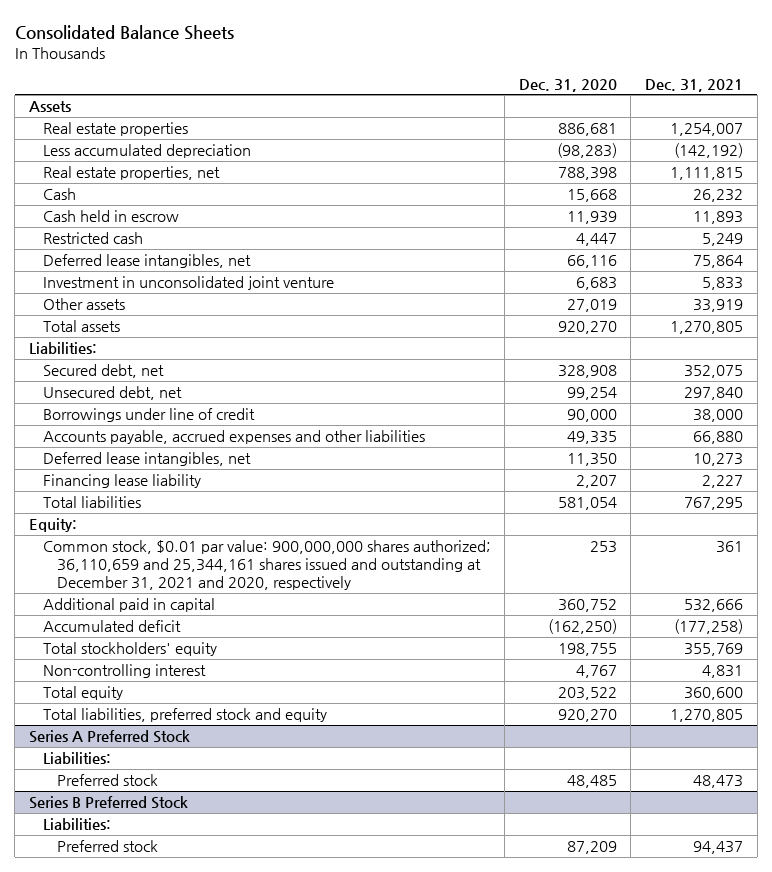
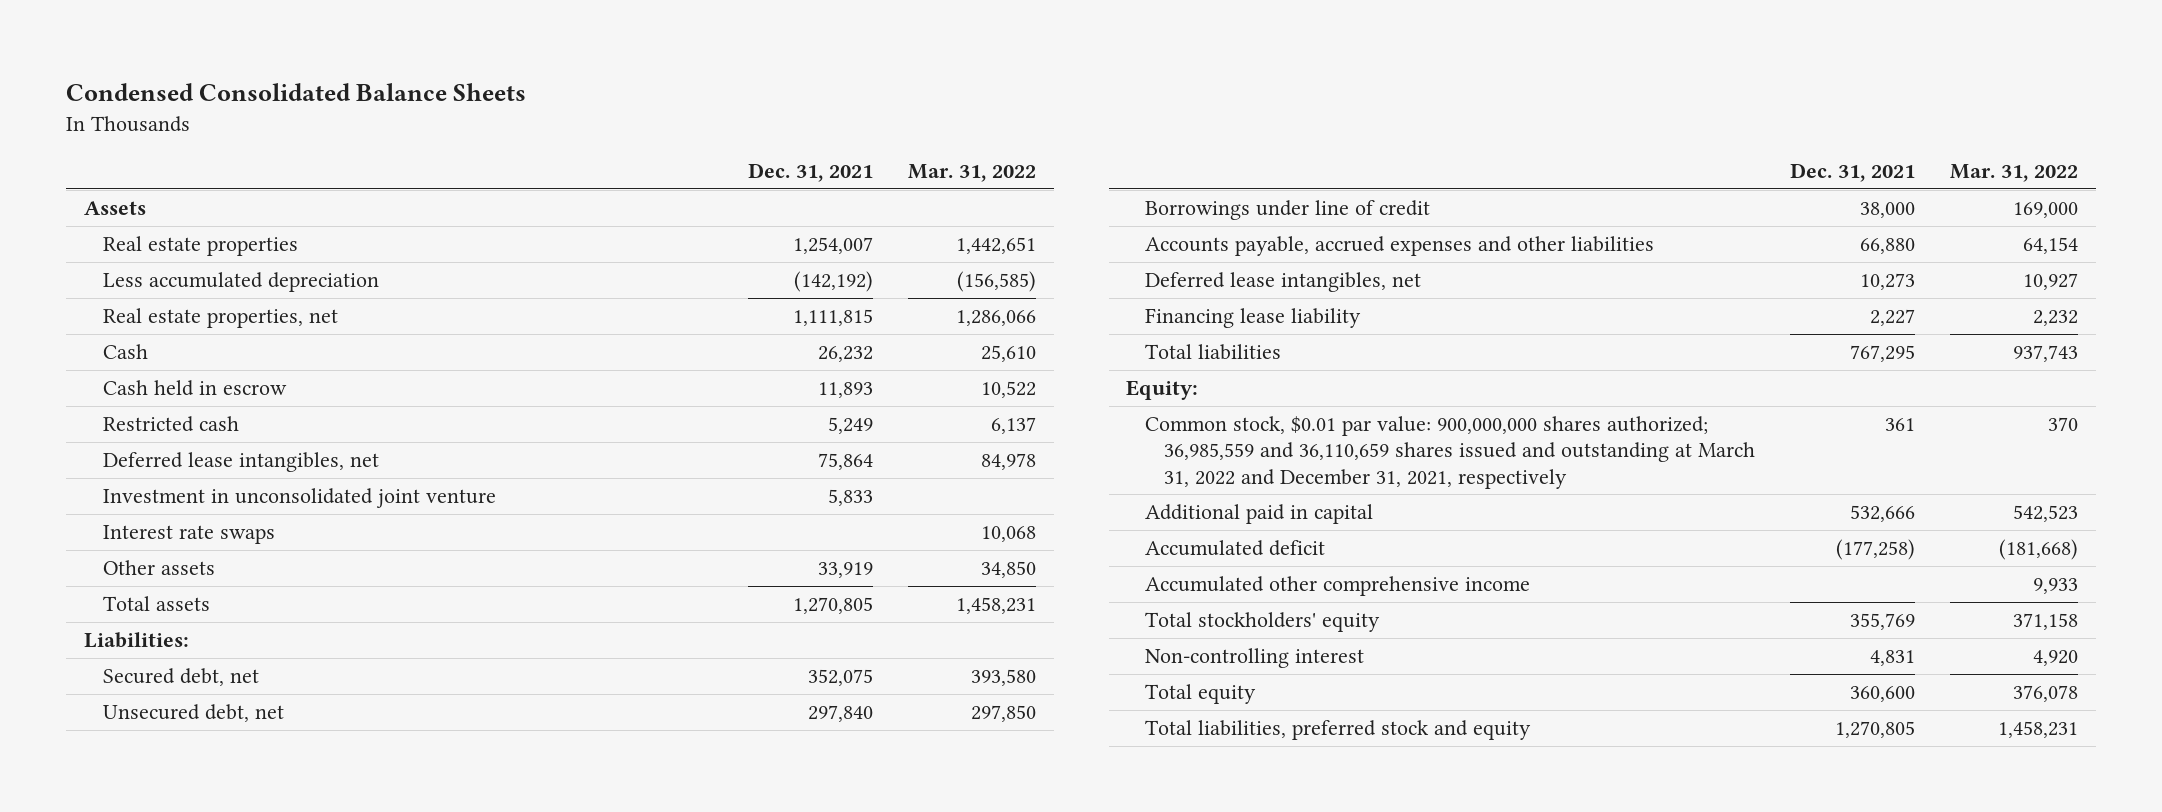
[14,24,234,40] Consolidated Balance Sheets -> [66,82,527,101] Condensed Consolidated Balance Sheets
[518,78,617,92] Dec. 31, 2020 -> none
none -> [907,163,1036,182] Mar. 31, 2022
none -> [102,525,275,545] Interest rate swaps
[42,540,491,590] Common stock, $0.01 par value: 900,000,000 shares authorized; 36,110,659 and 25,344,161 shares issued and outstanding at December 31, 2021 and 2020, respectively -> [1145,416,1755,489] Common stock, $0.01 par value: 900,000,000 shares authorized; 36,985,559 and 36,110,659 shares issued and outstanding at March 31, 2022 and December 31, 2021, respectively
none -> [1145,576,1531,597] Accumulated other comprehensive income
[28,730,190,744] Series A Preferred Stock -> none
[42,752,111,765] Liabilities: -> none
[56,774,158,787] Preferred stock -> none
[28,796,188,810] Series B Preferred Stock -> none
[42,818,111,831] Liabilities: -> none
[56,840,158,853] Preferred stock -> none

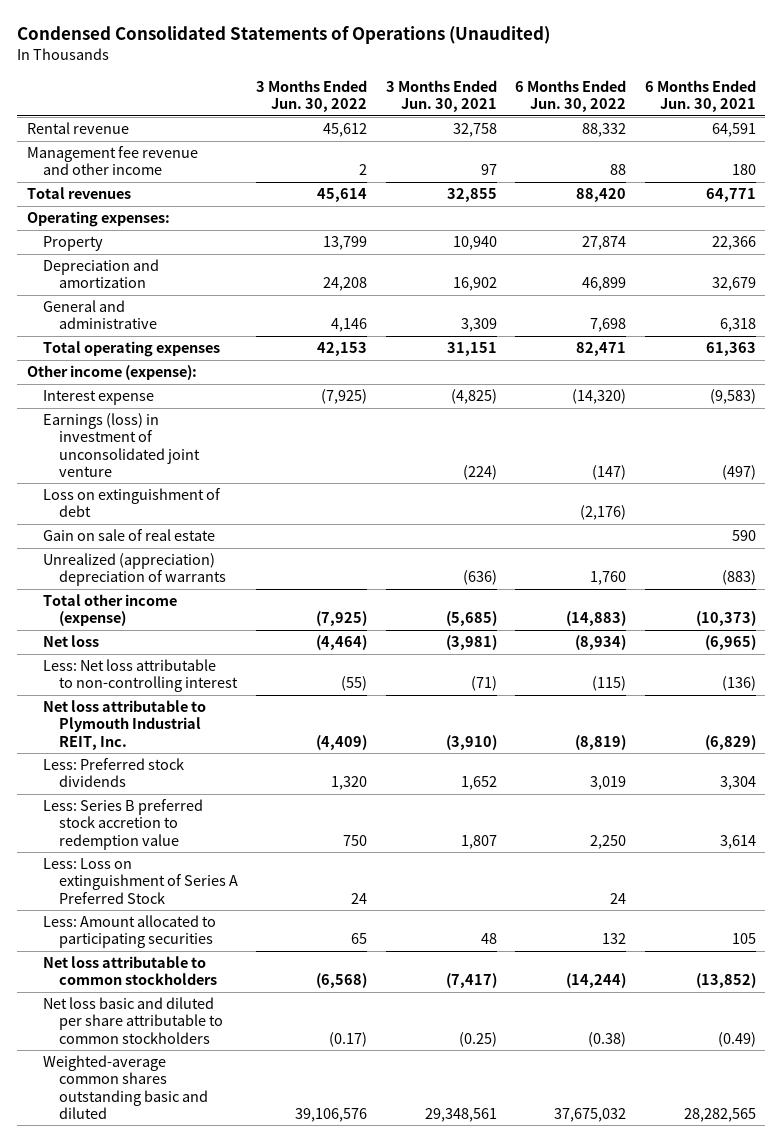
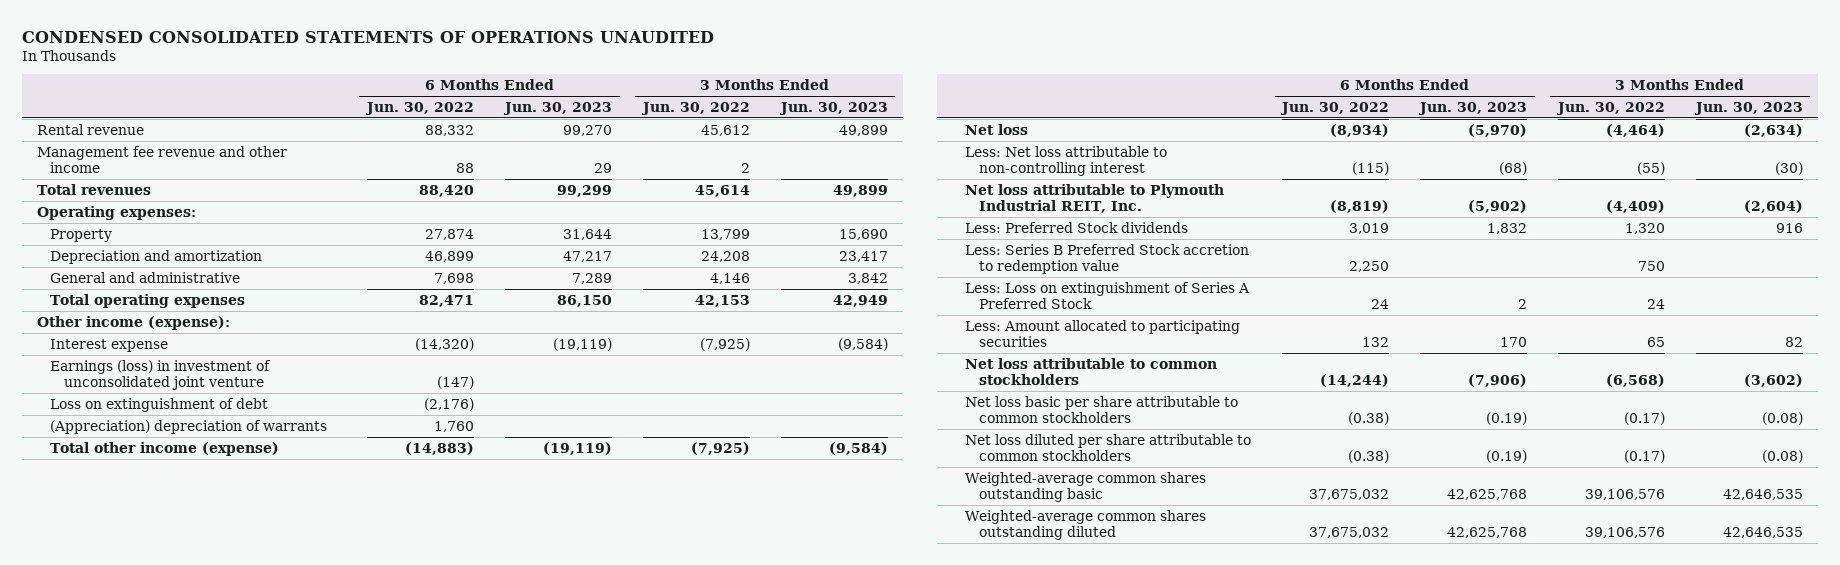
[17,26,551,45] Condensed Consolidated Statements of Operations (Unaudited) -> [21,30,714,43] CONDENSED CONSOLIDATED STATEMENTS OF OPERATIONS UNAUDITED
[385,79,497,113] 3 Months Ended Jun. 30, 2021 -> none
[644,79,756,113] 6 Months Ended Jun. 30, 2021 -> none
none -> [502,101,612,115] Jun. 30, 2023
none -> [778,101,888,115] Jun. 30, 2023
[42,529,215,542] Gain on sale of real estate -> none
[42,553,226,587] Unrealized (appreciation) depreciation of warrants -> [50,419,328,434] (Appreciation) depreciation of warrants
[42,758,184,788] Less: Preferred stock dividends -> [965,221,1189,233] Less: Preferred Stock dividends
[42,799,203,850] Less: Series B preferred stock accretion to redemption value -> [965,243,1250,275] Less: Series B Preferred Stock accretion to redemption value
[42,997,223,1044] Net loss basic and diluted per share attributable to common stockholders -> [965,395,1239,424] Net loss basic per share attributable to common stockholders
none -> [965,433,1252,462] Net loss diluted per share attributable to common stockholders
[42,1055,208,1119] Weighted-average common shares outstanding basic and diluted -> [965,471,1207,503] Weighted-average common shares outstanding basic
none -> [965,509,1207,541] Weighted-average common shares outstanding diluted

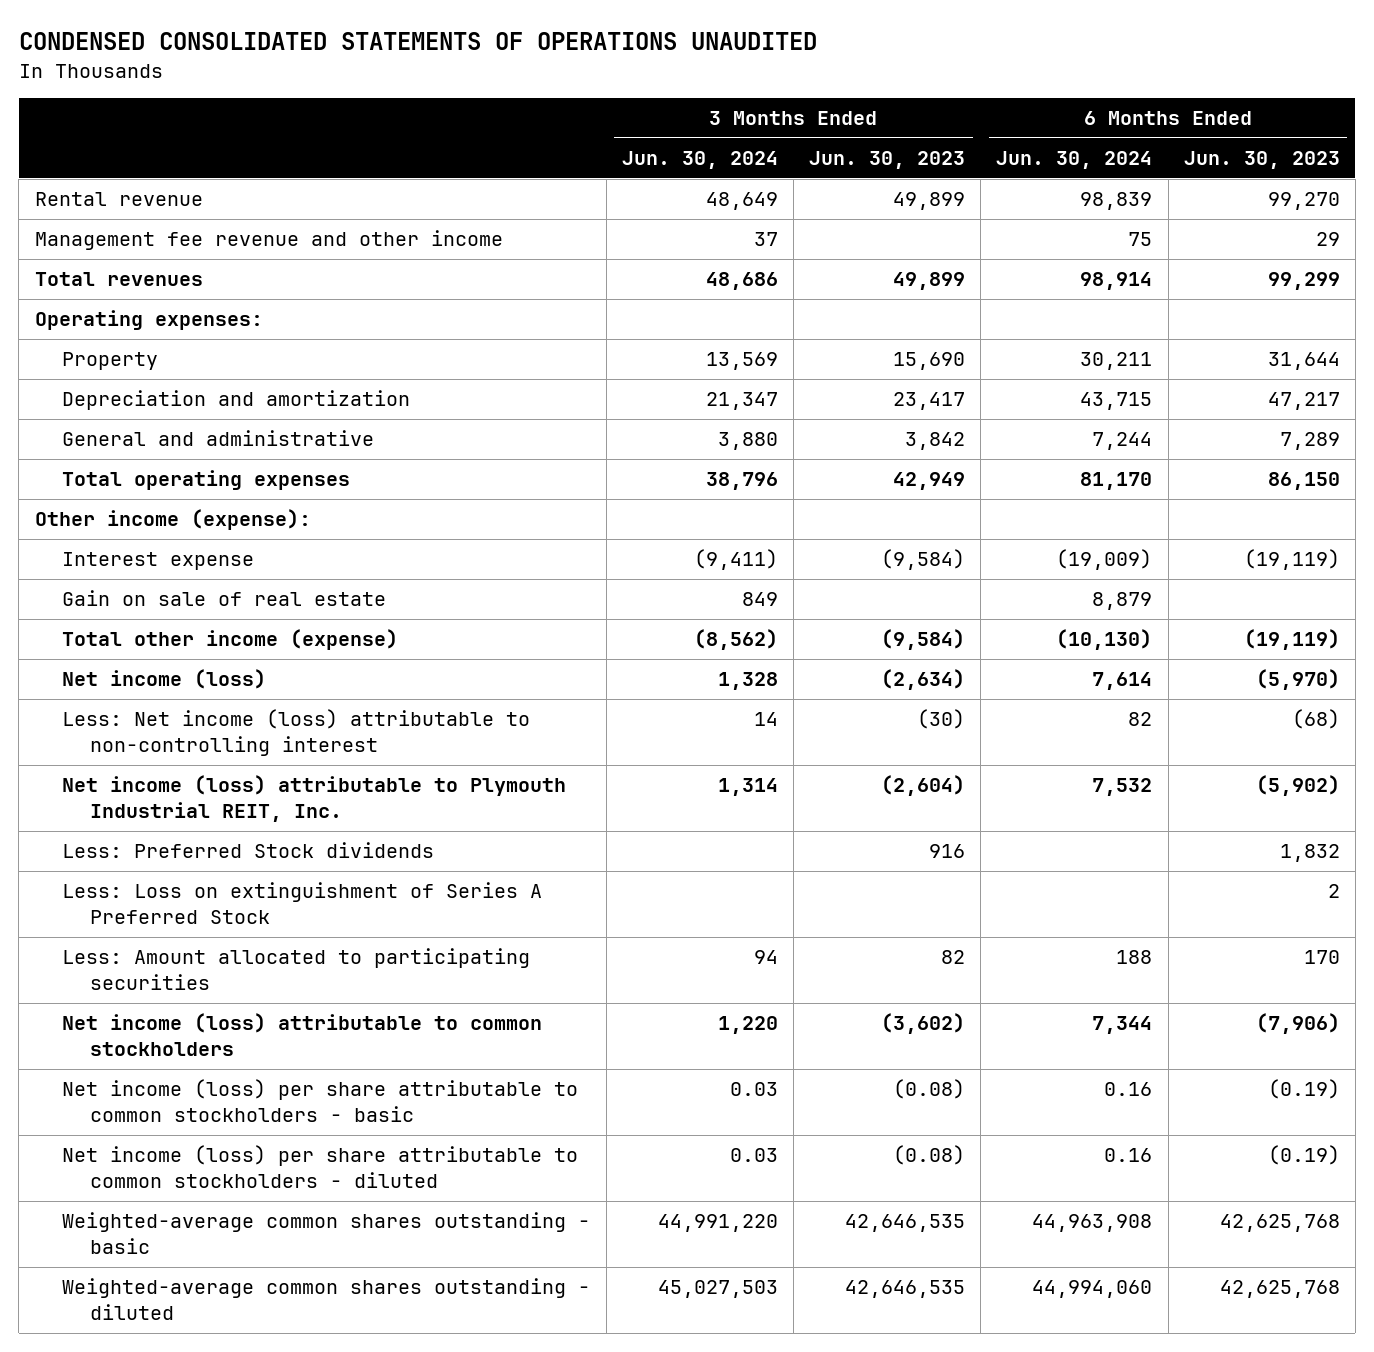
[365,101,475,115] Jun. 30, 2022 -> none
[640,101,750,115] Jun. 30, 2022 -> none
none -> [621,151,778,170] Jun. 30, 2024
none -> [996,151,1153,170] Jun. 30, 2024
[50,359,272,391] Earnings (loss) in investment of unconsolidated joint venture -> none
[50,397,269,412] Loss on extinguishment of debt -> none
[50,419,328,434] (Appreciation) depreciation of warrants -> none
none -> [62,590,387,607] Gain on sale of real estate
[965,123,1029,135] Net loss -> [62,669,267,690] Net income (loss)
[965,145,1168,177] Less: Net loss attributable to non-controlling interest -> [62,709,531,757] Less: Net income (loss) attributable to non-controlling interest
[965,183,1225,214] Net loss attributable to Plymouth Industrial REIT, Inc. -> [62,775,567,823] Net income (loss) attributable to Plymouth Industrial REIT, Inc.
[965,243,1250,275] Less: Series B Preferred Stock accretion to redemption value -> none
[965,357,1218,386] Net loss attributable to common stockholders -> [62,1013,543,1057] Net income (loss) attributable to common stockholders
[965,395,1239,424] Net loss basic per share attributable to common stockholders -> [62,1079,579,1123] Net income (loss) per share attributable to common stockholders - basic
[965,433,1252,462] Net loss diluted per share attributable to common stockholders -> [62,1145,579,1189] Net income (loss) per share attributable to common stockholders - diluted
[965,471,1207,503] Weighted-average common shares outstanding basic -> [62,1212,591,1255] Weighted-average common shares outstanding - basic
[965,509,1207,541] Weighted-average common shares outstanding diluted -> [62,1278,591,1321] Weighted-average common shares outstanding - diluted

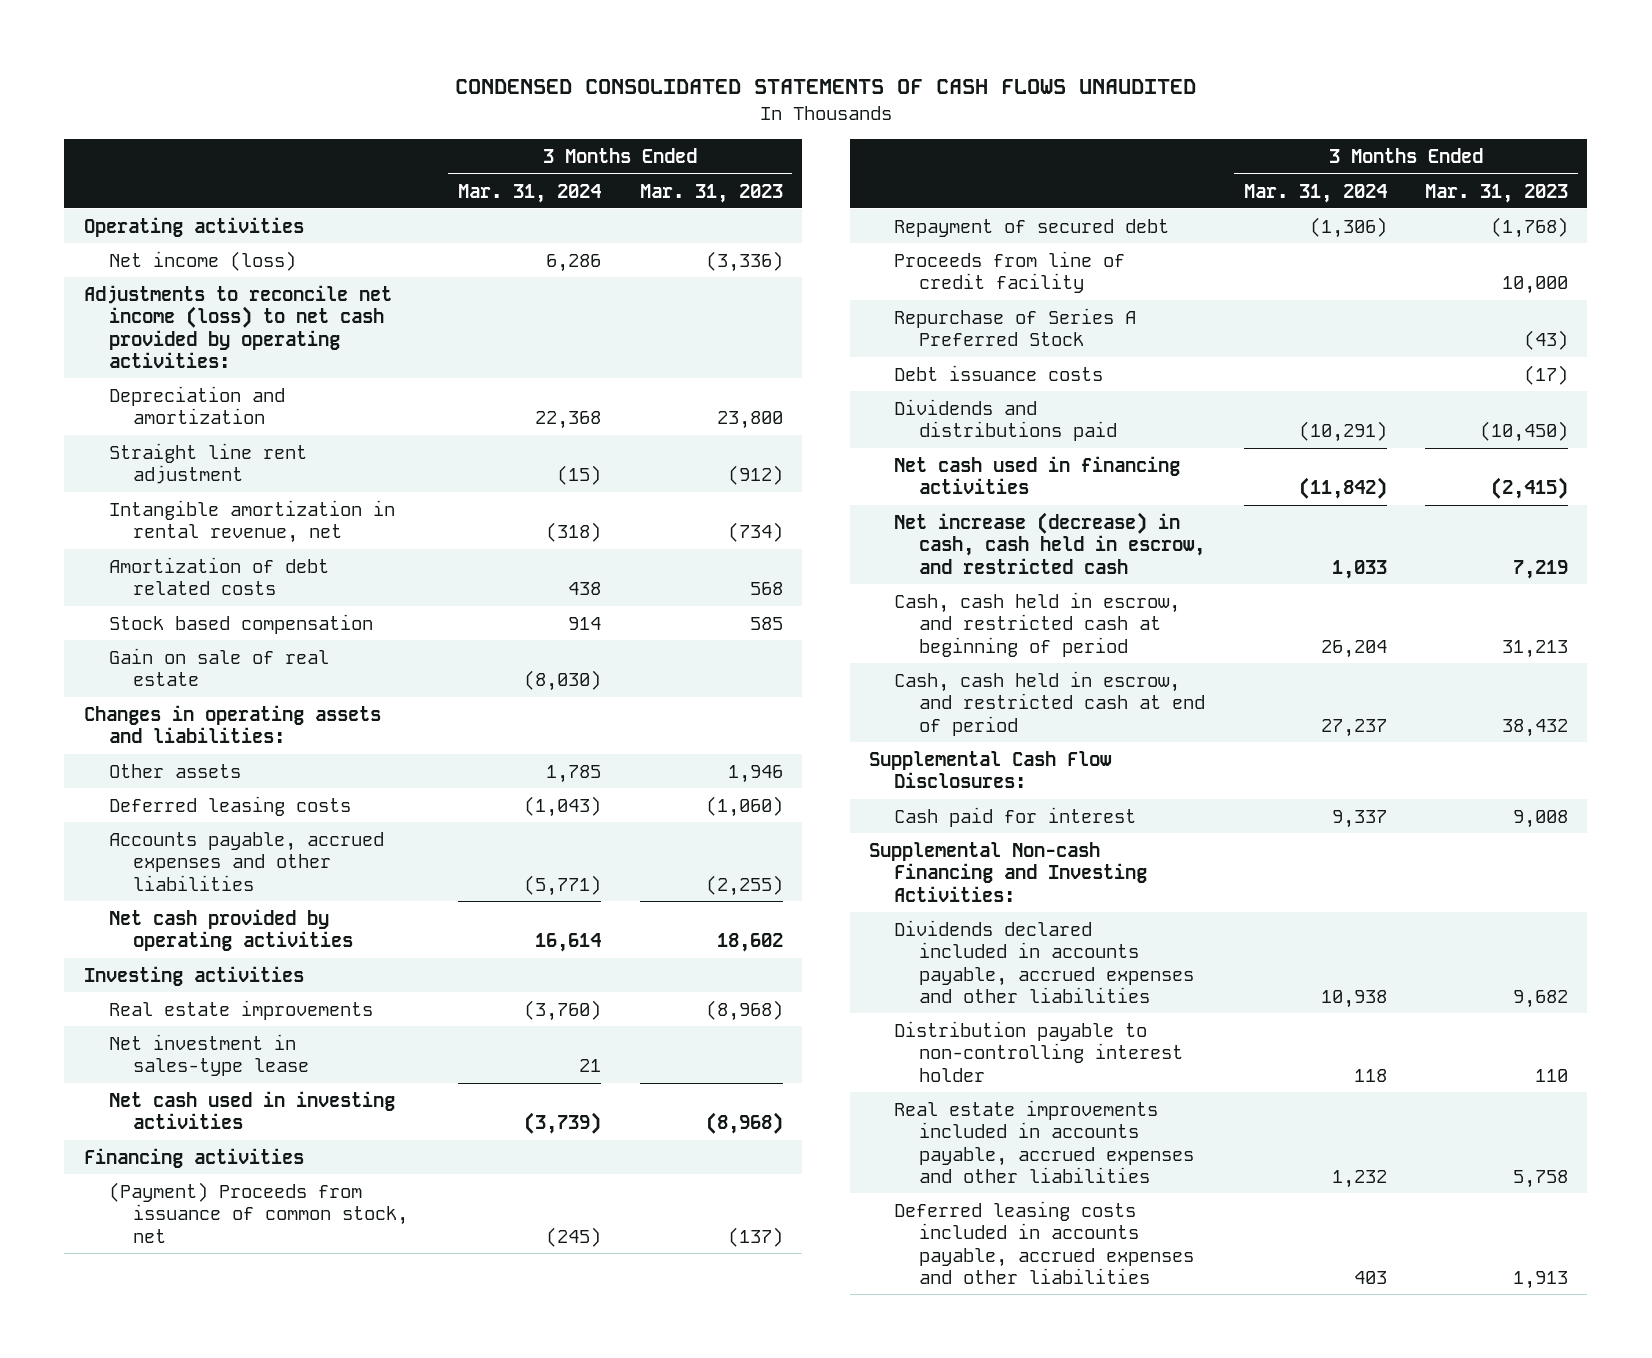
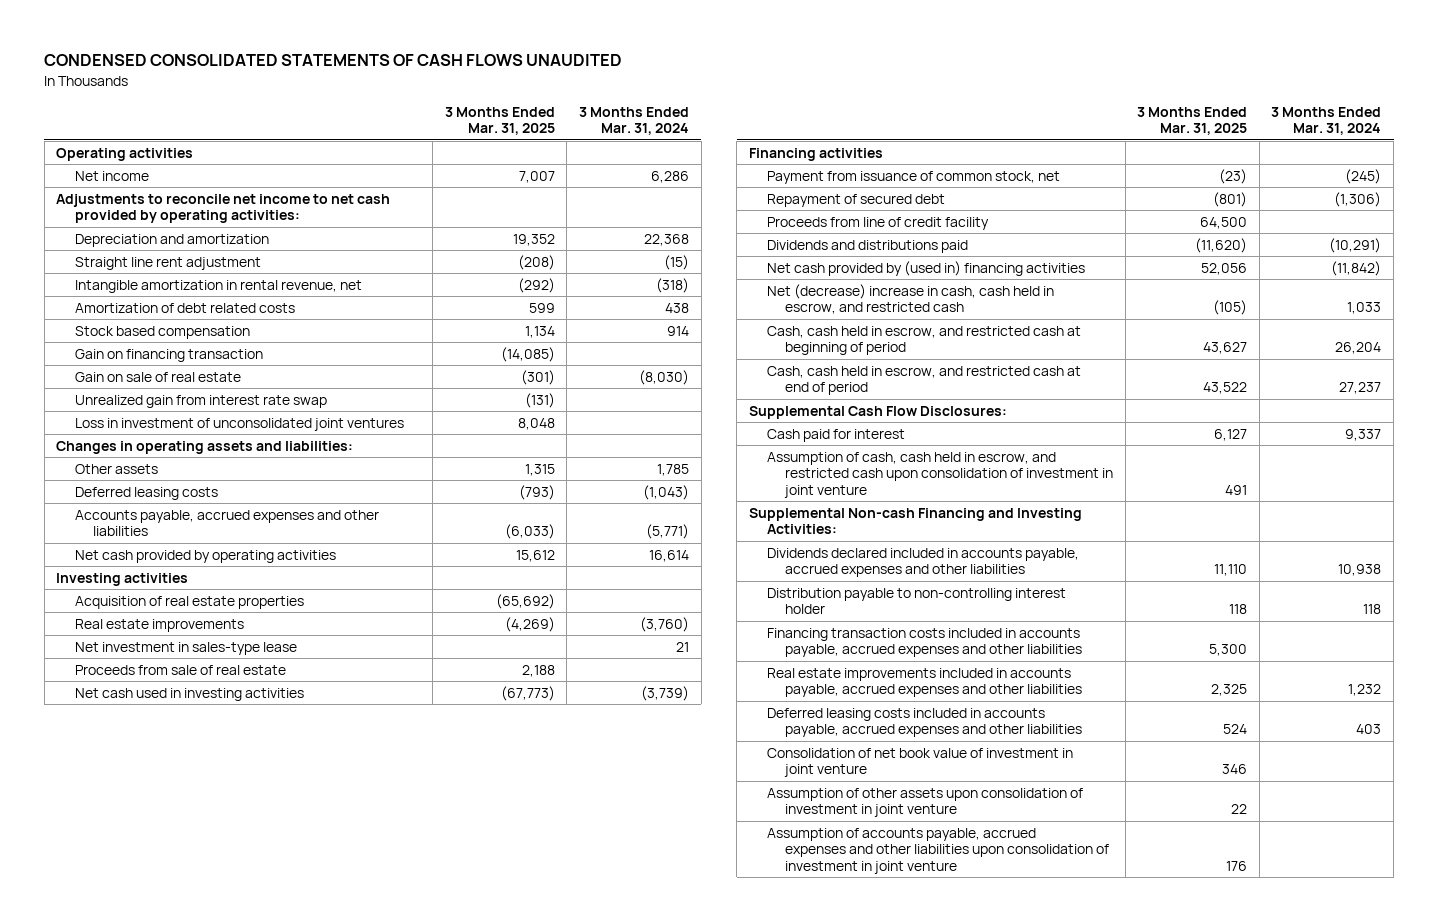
[639,183,783,203] Mar. 31, 2023 -> none
none -> [444,106,555,136] 3 Months Ended Mar. 31, 2025
[108,250,296,271] Net income (loss) -> [74,170,149,181] Net income
[83,284,392,368] Adjustments to reconcile net income (loss) to net cash provided by operating activities: -> [56,193,391,224] Adjustments to reconcile net income to net cash provided by operating activities:
none -> [74,348,263,362] Gain on financing transaction
none -> [74,394,327,408] Unrealized gain from interest rate swap
none -> [74,417,404,431] Loss in investment of unconsolidated joint ventures
none -> [74,595,304,609] Acquisition of real estate properties
none -> [74,664,286,675] Proceeds from sale of real estate
[108,1181,409,1243] (Payment) Proceeds from issuance of common stock, net -> [766,170,1060,184] Payment from issuance of common stock, net
[894,307,1137,347] Repurchase of Series A Preferred Stock -> none
[894,364,1104,381] Debt issuance costs -> none
[894,455,1181,495] Net cash used in financing activities -> [766,260,1085,276] Net cash provided by (used in) financing activities
[894,511,1205,574] Net increase (decrease) in cash, cash held in escrow, and restricted cash -> [766,283,1054,315] Net (decrease) increase in cash, cash held in escrow, and restricted cash
none -> [766,451,1114,499] Assumption of cash, cash held in escrow, and restricted cash upon consolidation of investment in joint venture
none -> [766,627,1083,658] Financing transaction costs included in accounts payable, accrued expenses and other liabilities
none -> [766,747,1073,778] Consolidation of net book value of investment in joint venture
none -> [766,787,1083,818] Assumption of other assets upon consolidation of investment in joint venture
none -> [766,827,1110,875] Assumption of accounts payable, accrued expenses and other liabilities upon consolidation of investment in joint venture

